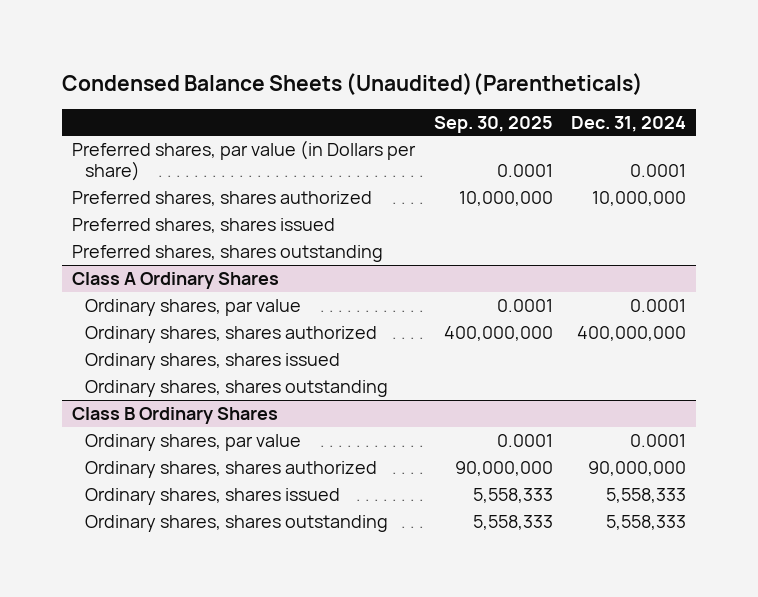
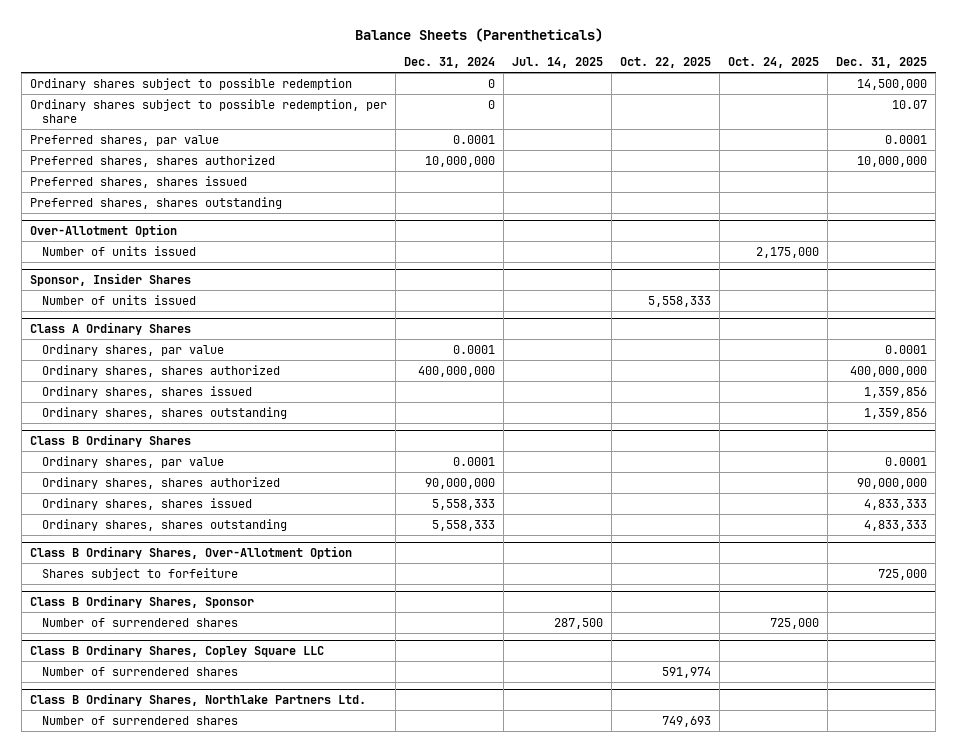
[62,72,644,95] Condensed Balance Sheets (Unaudited)(Parentheticals) -> [354,27,603,42] Balance Sheets (Parentheticals)
[433,115,553,133] Sep. 30, 2025 -> none
none -> [511,57,603,69] Jul. 14, 2025
none -> [620,57,712,69] Oct. 22, 2025
none -> [728,57,820,69] Oct. 24, 2025
none -> [836,57,928,69] Dec. 31, 2025
none -> [29,77,352,90] Ordinary shares subject to possible redemption
none -> [29,98,387,123] Ordinary shares subject to possible redemption, per share
[71,139,416,182] Preferred shares, par value (in Dollars per share) -> [29,134,219,146] Preferred shares, par value
none -> [29,223,177,237] Over-Allotment Option
none -> [42,245,197,256] Number of units issued
none -> [29,272,191,286] Sponsor, Insider Shares
none -> [42,294,197,305] Number of units issued
none -> [29,545,352,559] Class B Ordinary Shares, Over-Allotment Option
none -> [42,567,239,580] Shares subject to forfeiture
none -> [29,594,254,608] Class B Ordinary Shares, Sponsor
none -> [42,617,239,627] Number of surrendered shares
none -> [29,643,324,657] Class B Ordinary Shares, Copley Square LLC
none -> [42,666,239,676] Number of surrendered shares
none -> [29,692,366,706] Class B Ordinary Shares, Northlake Partners Ltd.
none -> [42,715,239,725] Number of surrendered shares

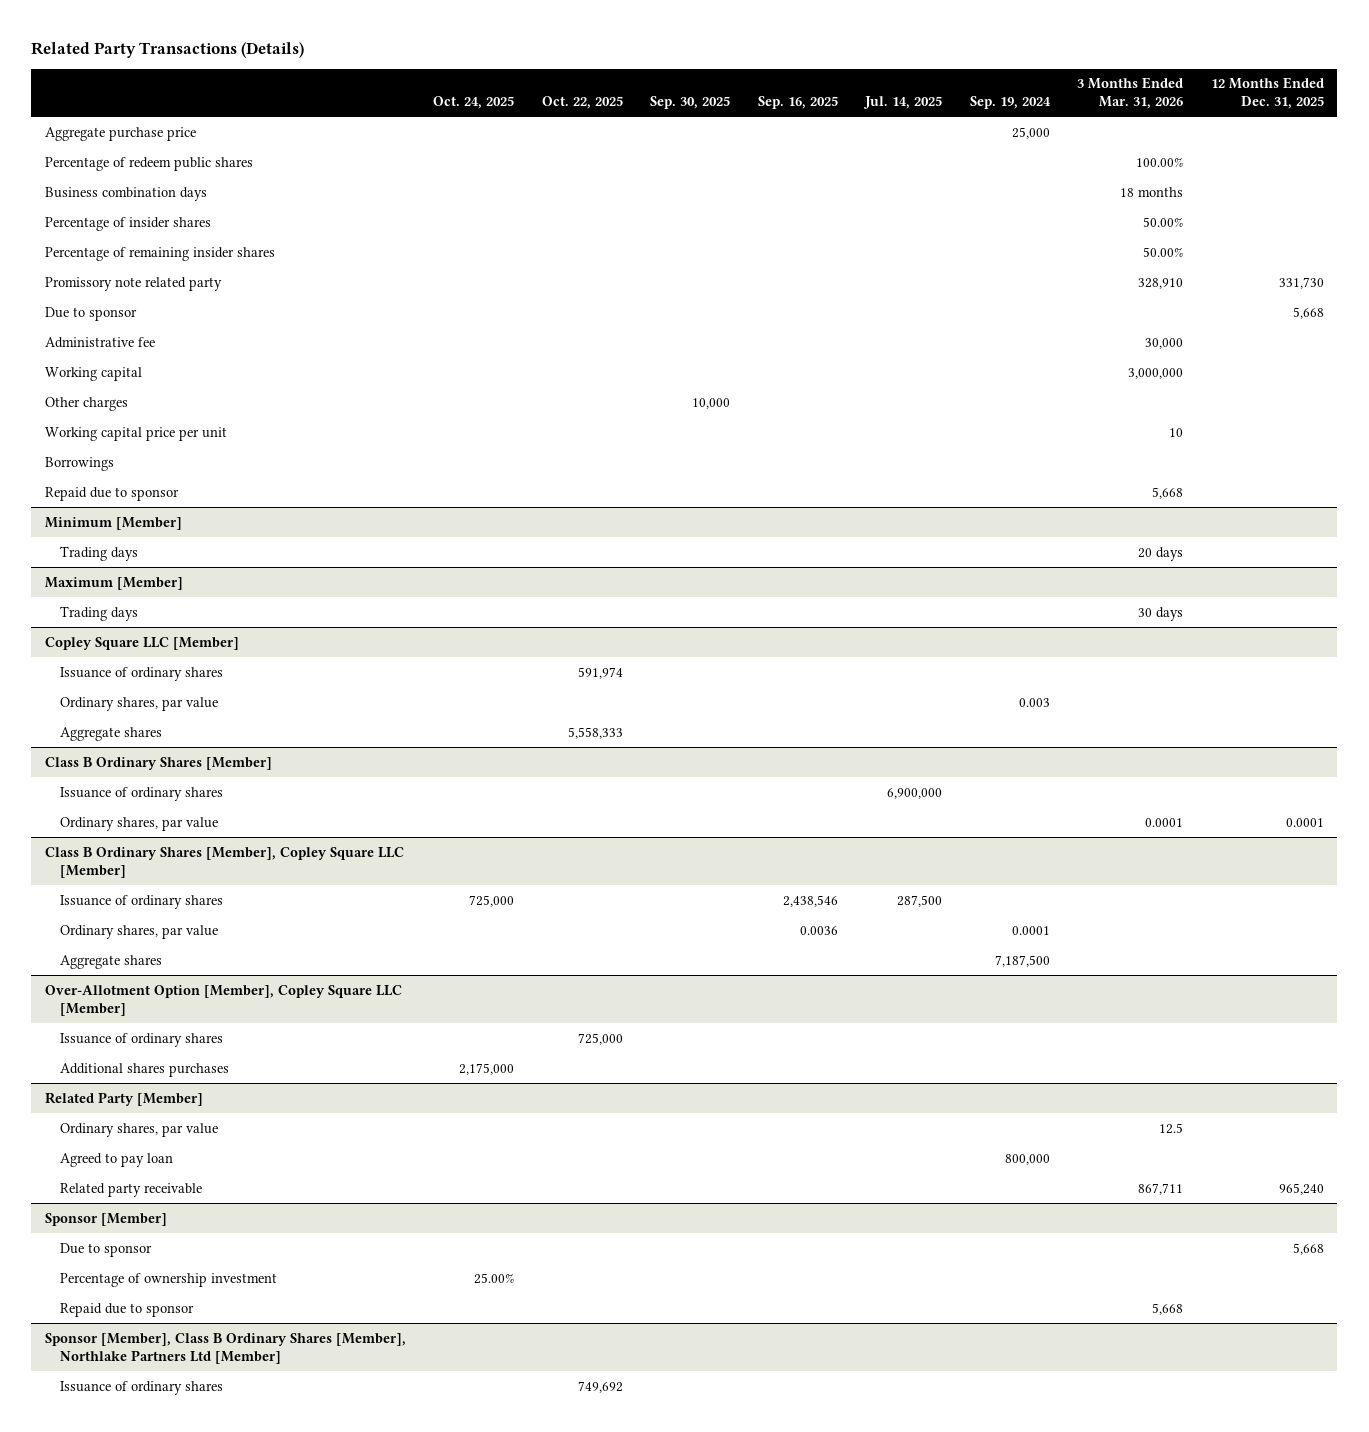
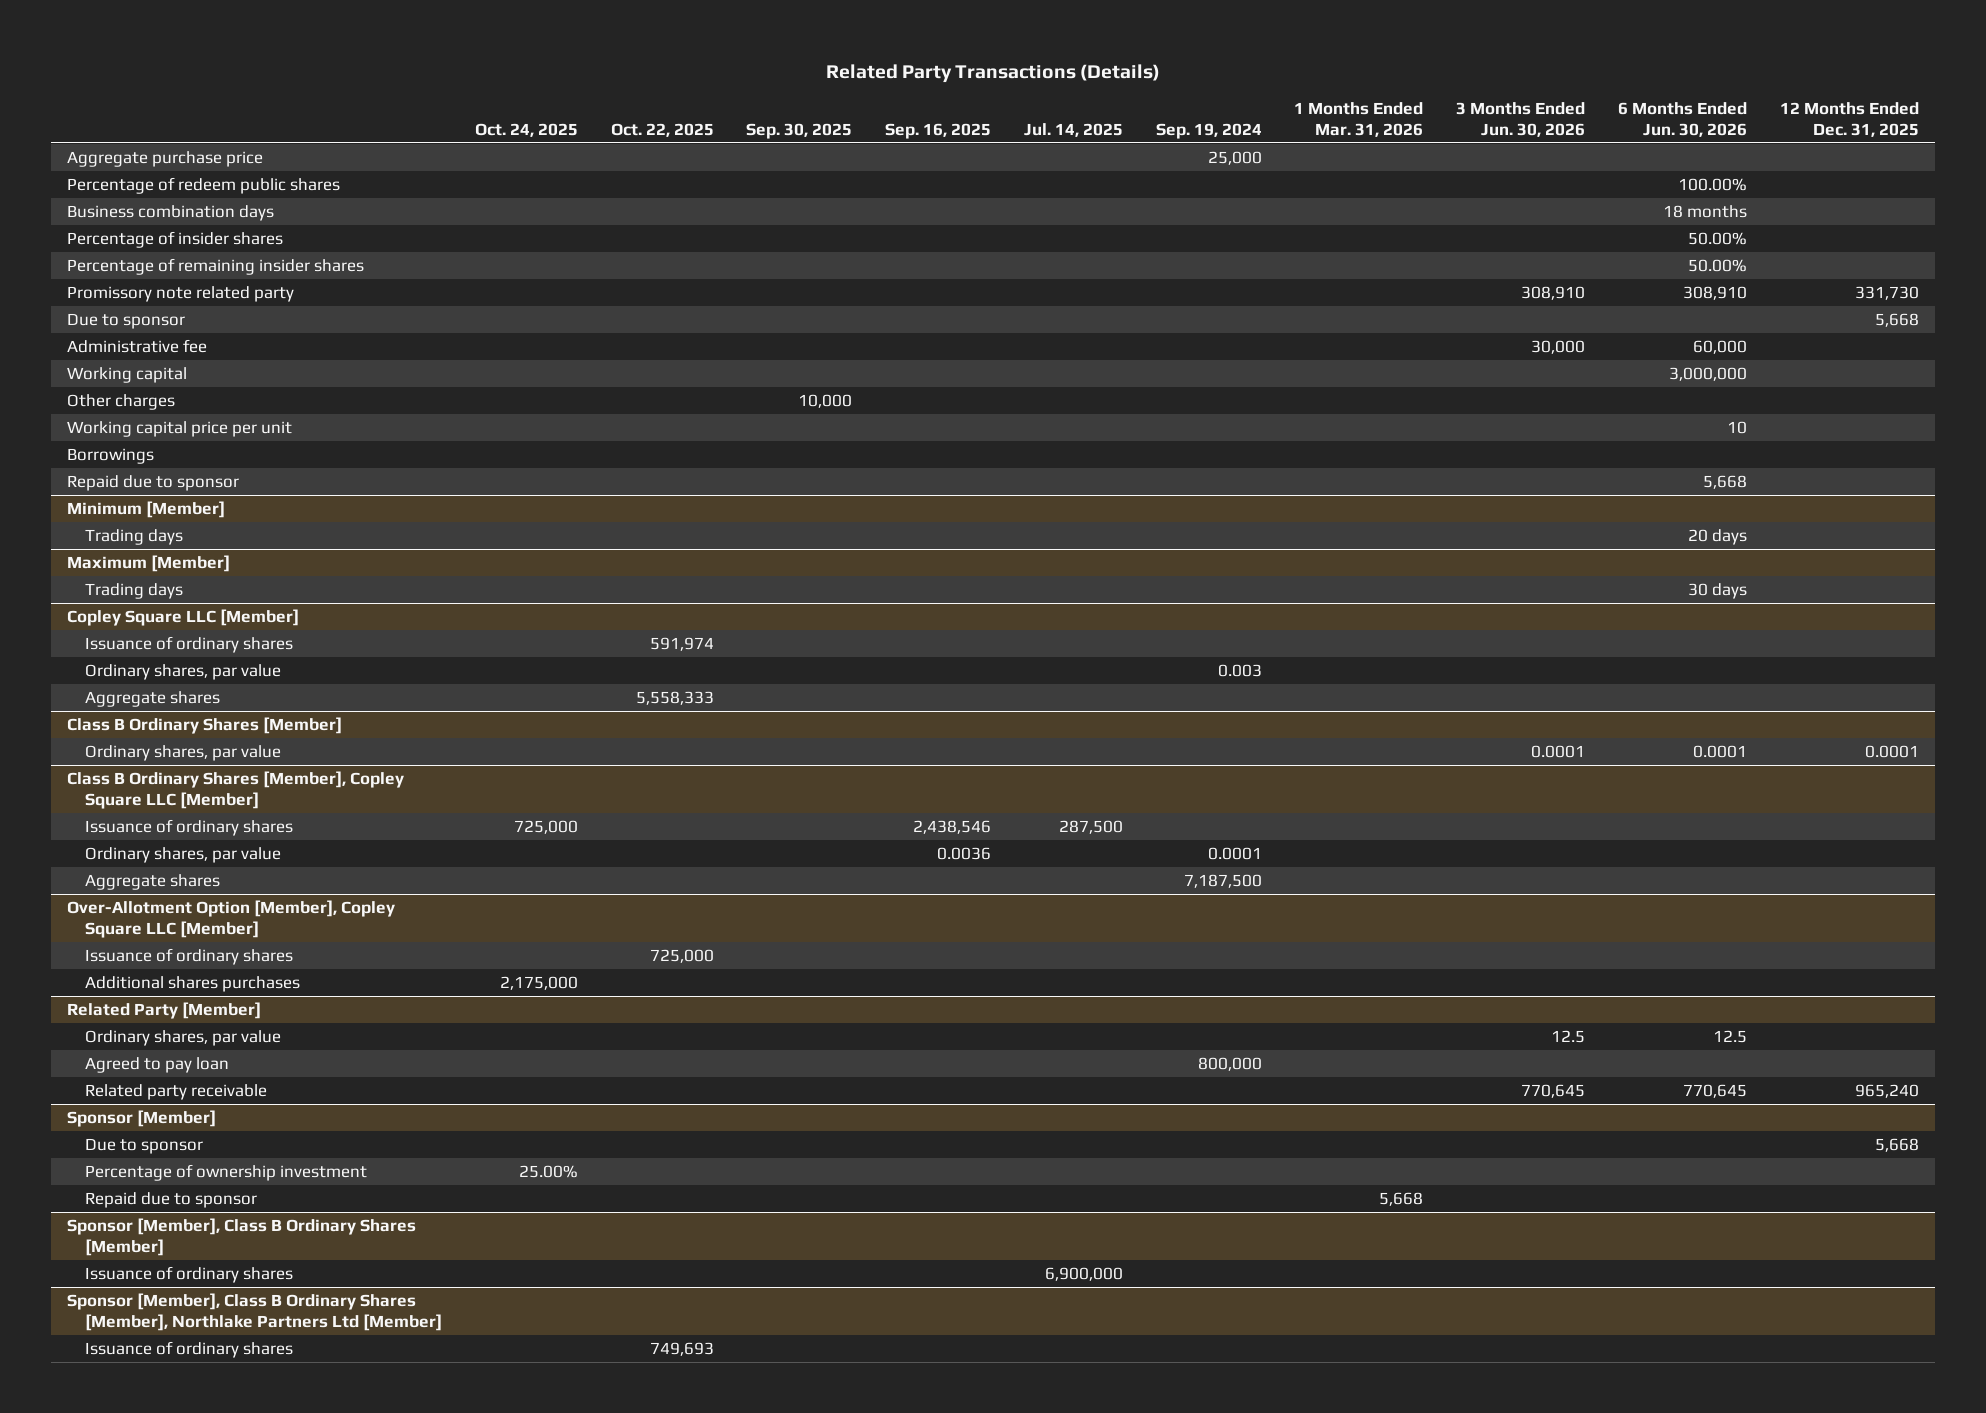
[1077,77,1184,110] 3 Months Ended Mar. 31, 2026 -> none
none -> [1294,101,1424,137] 1 Months Ended Mar. 31, 2026
none -> [1456,101,1586,137] 3 Months Ended Jun. 30, 2026
none -> [1617,101,1747,137] 6 Months Ended Jun. 30, 2026
[60,786,224,801] Issuance of ordinary shares -> none
none -> [67,1218,417,1257] Sponsor [Member], Class B Ordinary Shares [Member]
none -> [85,1266,294,1284] Issuance of ordinary shares
[577,1380,623,1393] 749,692 -> [649,1342,714,1357] 749,693

